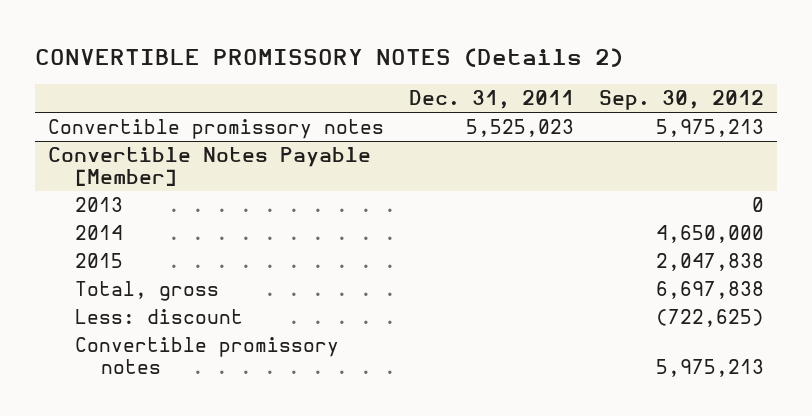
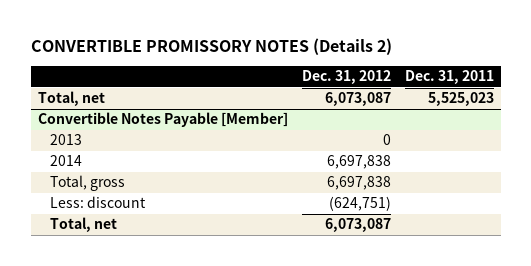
[599,89,765,110] Sep. 30, 2012 -> none
none -> [301,70,391,85] Dec. 31, 2012
[47,119,384,140] Convertible promissory notes -> [37,91,105,107] Total, net
[74,253,123,269] 2015 -> none
[74,337,339,375] Convertible promissory notes -> [49,217,117,233] Total, net

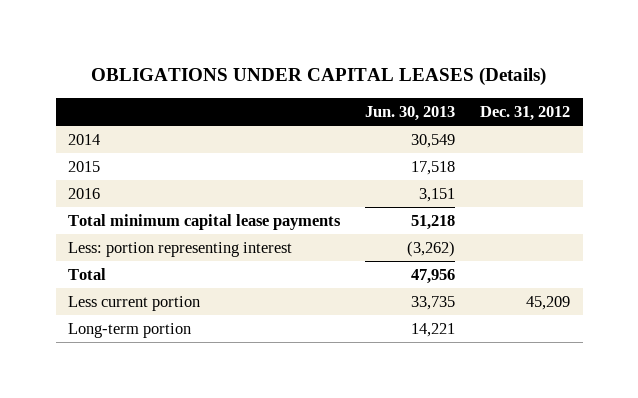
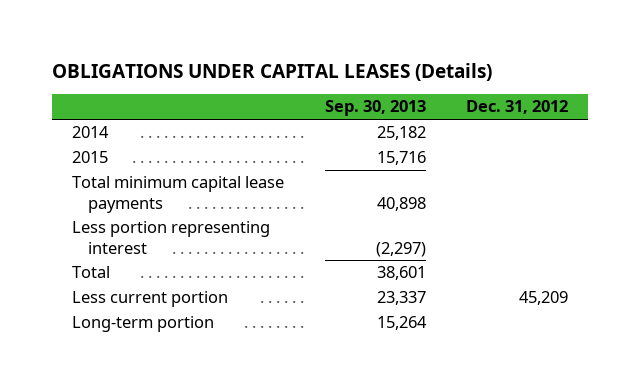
[365,106,456,122] Jun. 30, 2013 -> none
none -> [324,100,426,117] Sep. 30, 2013
[68,188,101,200] 2016 -> none
[68,242,293,258] Less: portion representing interest -> [72,221,271,254] Less portion representing interest

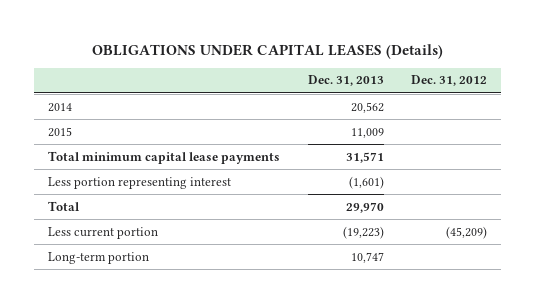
[324,100,426,117] Sep. 30, 2013 -> none
none -> [307,75,384,87] Dec. 31, 2013
[518,291,568,306] 45,209 -> [446,225,488,239] (45,209)

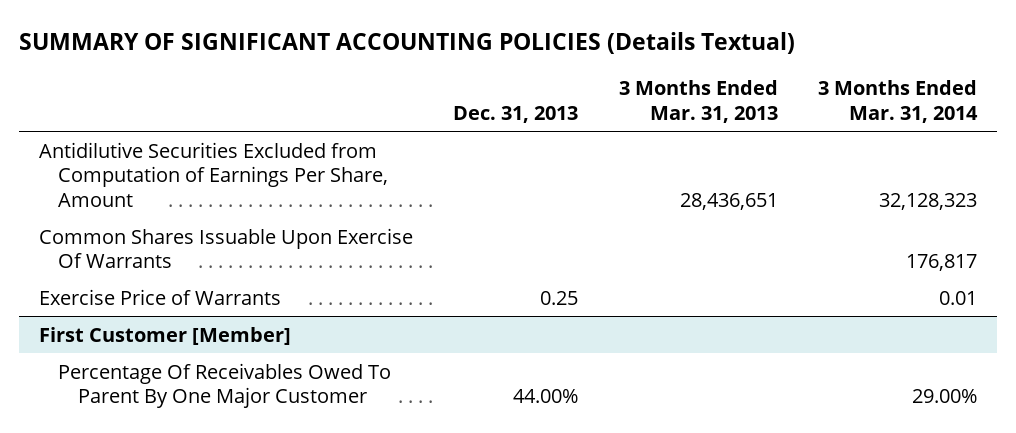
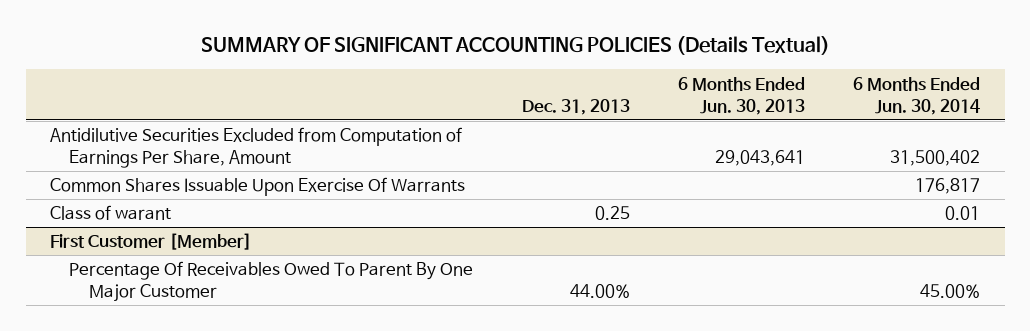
[618,80,778,123] 3 Months Ended Mar. 31, 2013 -> none
[817,80,978,123] 3 Months Ended Mar. 31, 2014 -> none
none -> [678,76,806,115] 6 Months Ended Jun. 30, 2013
none -> [853,76,981,115] 6 Months Ended Jun. 30, 2014
[38,288,281,305] Exercise Price of Warrants -> none
none -> [49,205,171,221] Class of warant

